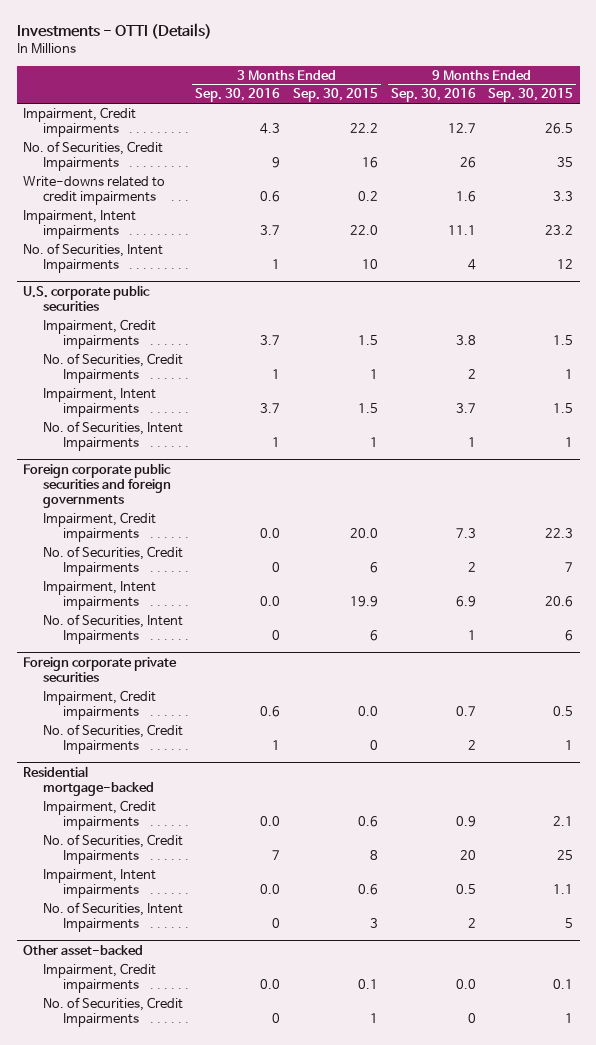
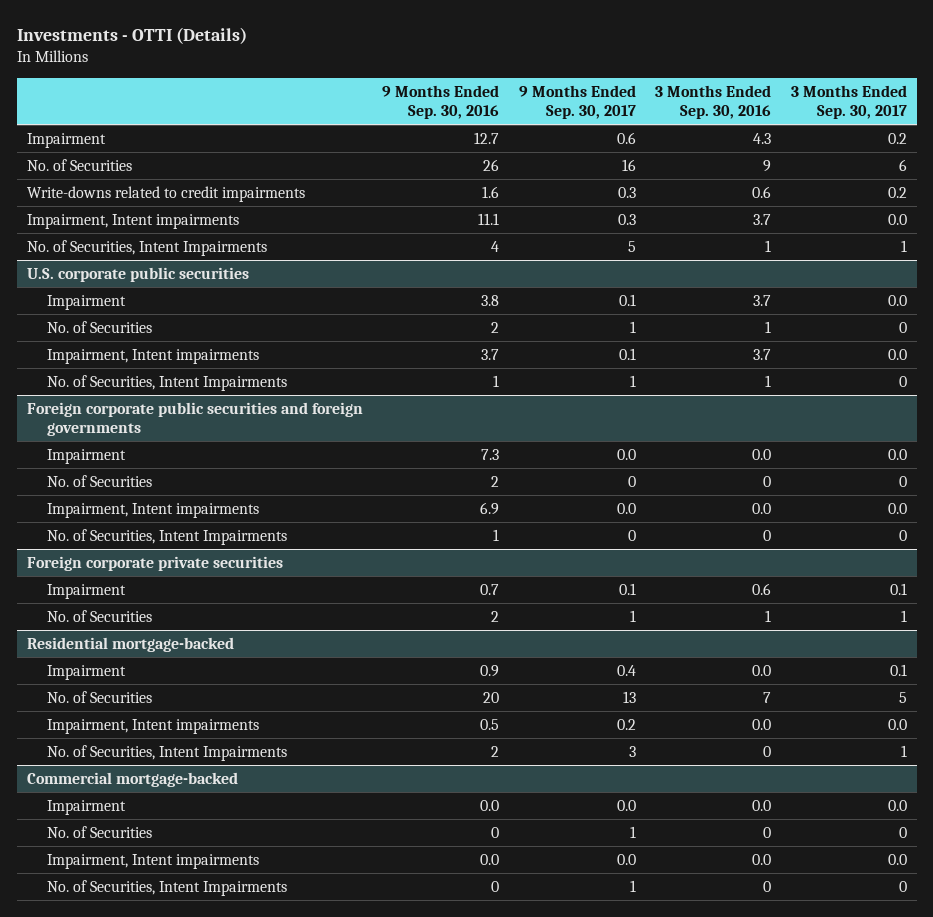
[293,88,379,103] Sep. 30, 2015 -> none
[488,88,574,103] Sep. 30, 2015 -> none
none -> [518,84,636,120] 9 Months Ended Sep. 30, 2017
none -> [790,84,907,120] 3 Months Ended Sep. 30, 2017
[23,106,137,138] Impairment, Credit impairments -> [26,132,106,148] Impairment
[23,140,164,172] No. of Securities, Credit Impairments -> [26,158,132,171] No. of Securities
[42,318,156,350] Impairment, Credit impairments -> [46,294,126,310] Impairment
[42,352,183,384] No. of Securities, Credit Impairments -> [46,320,152,333] No. of Securities
[42,511,156,543] Impairment, Credit impairments -> [46,448,126,464] Impairment
[42,545,183,577] No. of Securities, Credit Impairments -> [46,474,152,487] No. of Securities
[42,689,156,721] Impairment, Credit impairments -> [46,583,126,599] Impairment
[42,723,183,755] No. of Securities, Credit Impairments -> [46,609,152,622] No. of Securities
[42,799,156,831] Impairment, Credit impairments -> [46,664,126,680] Impairment
[42,833,183,865] No. of Securities, Credit Impairments -> [46,690,152,703] No. of Securities
[23,944,144,955] Other asset-backed -> none
none -> [26,771,238,787] Commercial mortgage-backed
[42,962,156,994] Impairment, Credit impairments -> [46,799,126,815] Impairment
[42,996,183,1028] No. of Securities, Credit Impairments -> [46,825,152,838] No. of Securities
none -> [46,853,259,869] Impairment, Intent impairments
none -> [46,879,287,896] No. of Securities, Intent Impairments

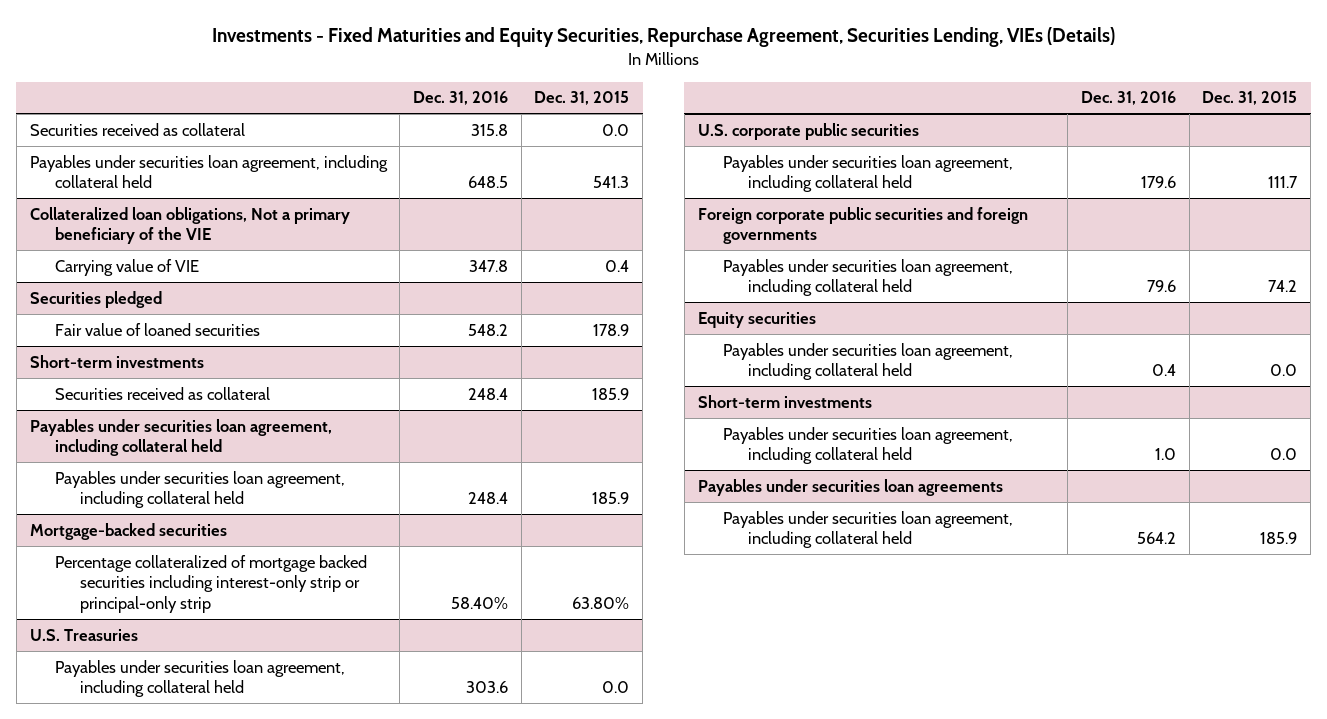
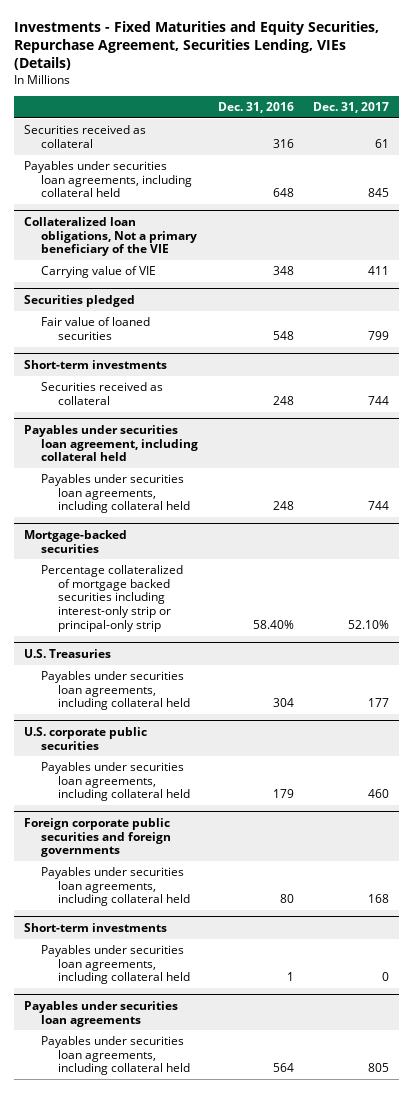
[534,91,630,106] Dec. 31, 2015 -> none
none -> [313,101,390,113] Dec. 31, 2017
[471,123,509,136] 315.8 -> [272,138,294,148] 316
[29,154,388,189] Payables under securities loan agreement, including collateral held -> [24,161,192,198] Payables under securities loan agreements, including collateral held
[468,176,509,189] 648.5 -> [272,188,294,198] 648
[469,259,509,272] 347.8 -> [272,266,294,276] 348
[468,323,509,336] 548.2 -> [272,330,294,340] 548
[468,387,509,400] 248.4 -> [272,395,294,405] 248
[54,470,345,509] Payables under securities loan agreement, including collateral held -> [40,474,190,514] Payables under securities loan agreements, including collateral held
[468,492,509,505] 248.4 -> [272,501,294,511] 248
[54,659,345,698] Payables under securities loan agreement, including collateral held -> [40,671,190,711] Payables under securities loan agreements, including collateral held
[466,681,509,694] 303.6 -> [272,698,294,708] 304
[722,154,1013,193] Payables under securities loan agreement, including collateral held -> [40,762,190,802] Payables under securities loan agreements, including collateral held
[1140,176,1176,189] 179.6 -> [272,789,294,799] 179
[697,311,816,328] Equity securities -> none
[722,342,1013,381] Payables under securities loan agreement, including collateral held -> none
[722,258,1013,297] Payables under securities loan agreement, including collateral held -> [40,867,190,907] Payables under securities loan agreements, including collateral held
[1146,280,1176,293] 79.6 -> [279,894,294,904] 80
[722,426,1013,465] Payables under securities loan agreement, including collateral held -> [40,945,190,985] Payables under securities loan agreements, including collateral held
[1154,448,1176,461] 1.0 -> [286,972,294,982] 1
[722,510,1013,549] Payables under securities loan agreement, including collateral held -> [40,1036,190,1076] Payables under securities loan agreements, including collateral held
[1136,532,1176,545] 564.2 -> [272,1063,294,1073] 564

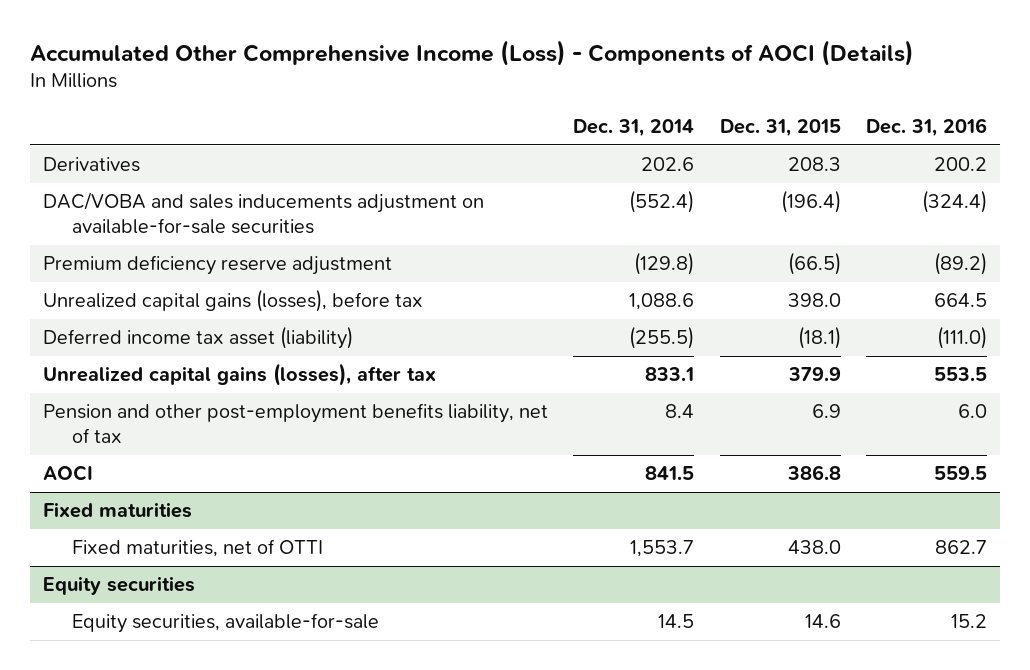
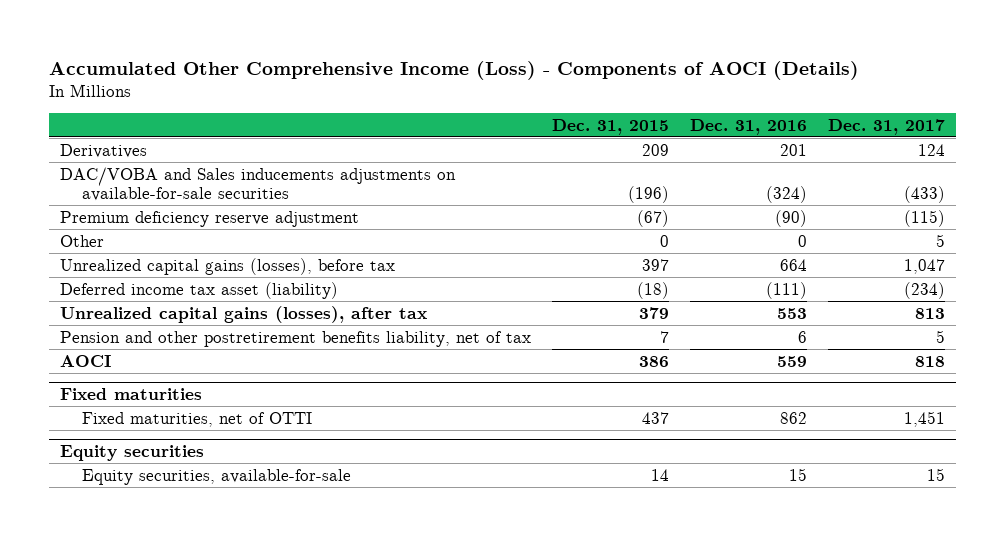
[573,118,695,137] Dec. 31, 2014 -> none
none -> [828,118,946,135] Dec. 31, 2017
[787,157,841,172] 208.3 -> [641,143,669,156] 209
[934,157,988,172] 200.2 -> [779,143,807,156] 201
[42,192,484,235] DAC/VOBA and sales inducements adjustment on available-for-sale securities -> [59,166,456,201] DAC/VOBA and Sales inducements adjustments on available-for-sale securities
[780,190,841,214] (196.4) -> [627,185,669,203] (196)
[922,190,988,214] (324.4) -> [765,185,807,203] (324)
[787,252,841,276] (66.5) -> [636,209,669,227] (67)
[934,252,988,276] (89.2) -> [774,209,807,227] (90)
none -> [59,234,104,247] Other
[787,293,841,308] 398.0 -> [641,258,669,271] 397
[934,293,988,308] 664.5 -> [779,258,807,271] 664
[797,326,841,350] (18.1) -> [636,281,669,299] (18)
[937,326,988,350] (111.0) -> [765,281,807,299] (111)
[787,367,841,382] 379.9 -> [638,306,669,319] 379
[934,367,988,382] 553.5 -> [776,307,807,319] 553
[42,403,548,444] Pension and other post-employment benefits liability, net of tax -> [59,330,531,347] Pension and other postretirement benefits liability, net of tax
[811,404,841,419] 6.9 -> [659,330,669,343] 7
[958,404,988,419] 6.0 -> [797,330,807,343] 6
[786,465,841,481] 386.8 -> [638,355,669,367] 386
[934,466,988,481] 559.5 -> [776,355,807,367] 559
[787,540,841,555] 438.0 -> [641,411,669,424] 437
[935,540,988,555] 862.7 -> [779,411,807,424] 862
[804,614,841,629] 14.6 -> [650,468,669,481] 14
[951,614,988,629] 15.2 -> [788,467,807,481] 15

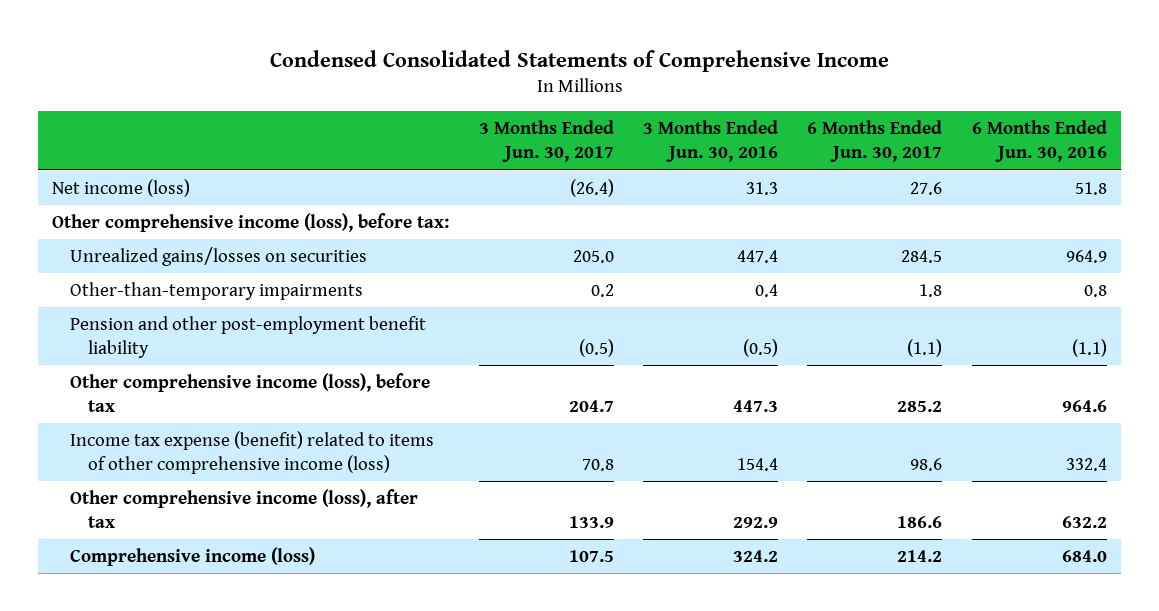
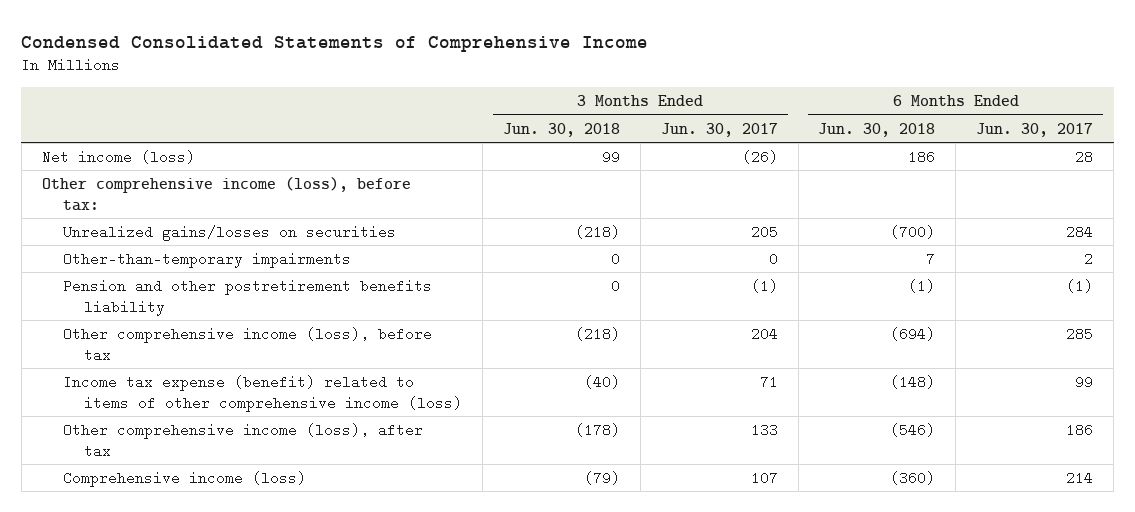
[643,120,779,163] 3 Months Ended Jun. 30, 2016 -> none
[971,120,1107,163] 6 Months Ended Jun. 30, 2016 -> none
none -> [502,122,620,137] Jun. 30, 2018
none -> [818,122,936,137] Jun. 30, 2018
[569,178,614,197] (26.4) -> [741,149,778,164] (26)
[910,181,943,195] 27.6 -> [1075,149,1094,164] 28
[572,249,614,263] 205.0 -> [750,224,778,239] 205
[901,249,943,263] 284.5 -> [1066,224,1094,239] 284
[590,283,614,297] 0.2 -> [768,251,778,266] 0
[919,283,943,297] 1.8 -> [1084,251,1094,266] 2
[70,315,427,359] Pension and other post-employment benefit liability -> [62,278,432,316] Pension and other postretirement benefits liability
[578,339,614,358] (0.5) -> [750,278,778,293] (1)
[907,339,943,358] (1.1) -> [1066,278,1094,293] (1)
[568,400,614,413] 204.7 -> [750,326,778,341] 204
[897,401,943,413] 285.2 -> [1066,326,1094,341] 285
[581,459,614,472] 70.8 -> [759,374,778,389] 71
[910,458,943,472] 98.6 -> [1075,374,1094,389] 99
[568,516,614,529] 133.9 -> [750,422,778,437] 133
[897,516,943,529] 186.6 -> [1066,422,1094,437] 186
[568,549,614,562] 107.5 -> [750,470,778,485] 107
[897,549,943,562] 214.2 -> [1066,470,1094,485] 214

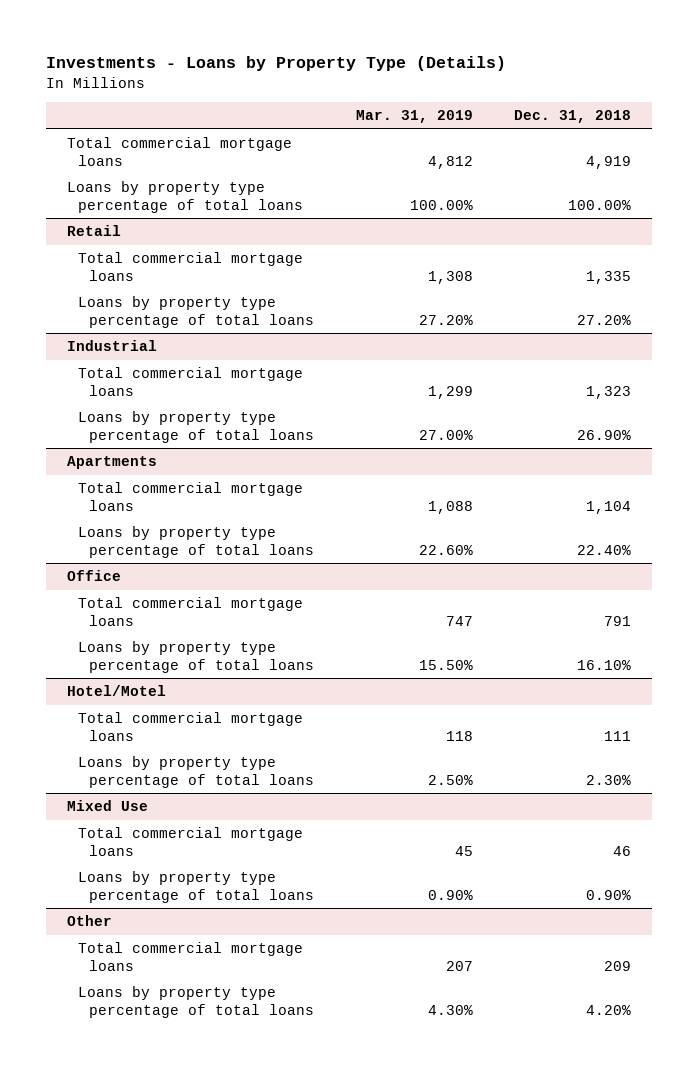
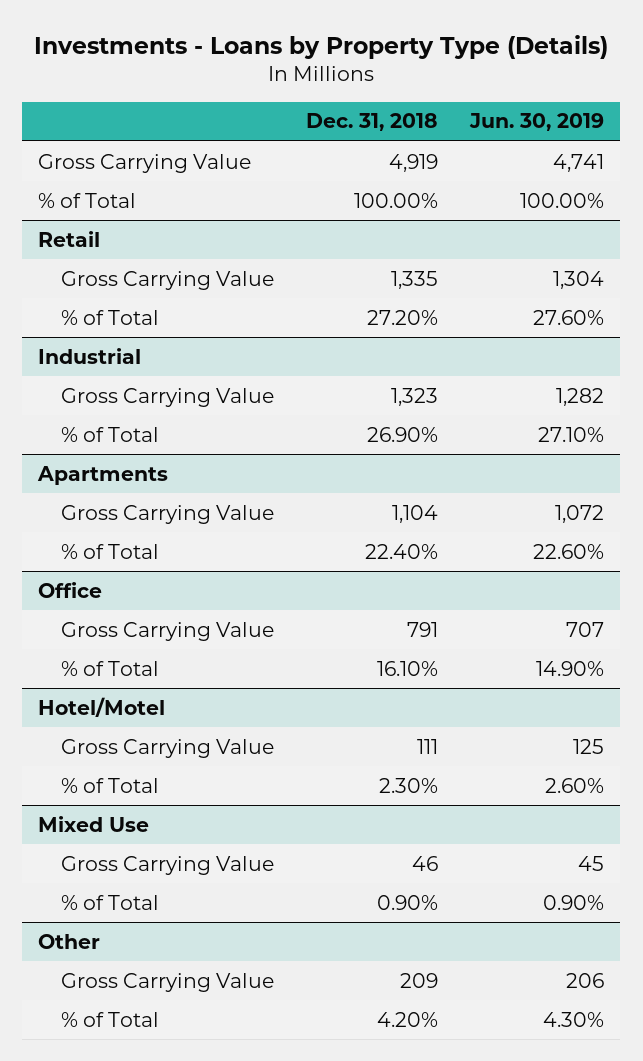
[355,109,473,123] Mar. 31, 2019 -> none
none -> [469,113,605,132] Jun. 30, 2019
[67,137,293,166] Total commercial mortgage loans -> [38,153,252,173] Gross Carrying Value
[67,181,304,213] Loans by property type percentage of total loans -> [38,192,137,208] % of Total
[78,252,304,281] Total commercial mortgage loans -> [61,270,275,290] Gross Carrying Value
[78,296,315,328] Loans by property type percentage of total loans -> [61,309,160,325] % of Total
[78,367,304,396] Total commercial mortgage loans -> [61,387,275,407] Gross Carrying Value
[78,411,315,443] Loans by property type percentage of total loans -> [61,426,160,442] % of Total
[78,482,304,511] Total commercial mortgage loans -> [61,504,275,524] Gross Carrying Value
[78,526,315,558] Loans by property type percentage of total loans -> [61,543,160,559] % of Total
[78,597,304,626] Total commercial mortgage loans -> [61,621,275,641] Gross Carrying Value
[78,641,315,673] Loans by property type percentage of total loans -> [61,660,160,676] % of Total
[78,712,304,741] Total commercial mortgage loans -> [61,738,275,758] Gross Carrying Value
[78,756,315,788] Loans by property type percentage of total loans -> [61,777,160,793] % of Total
[78,827,304,856] Total commercial mortgage loans -> none
none -> [61,855,275,875] Gross Carrying Value
[78,871,315,903] Loans by property type percentage of total loans -> [61,894,160,910] % of Total
[78,942,304,971] Total commercial mortgage loans -> none
none -> [61,972,275,992] Gross Carrying Value
[78,986,315,1018] Loans by property type percentage of total loans -> [61,1011,160,1027] % of Total

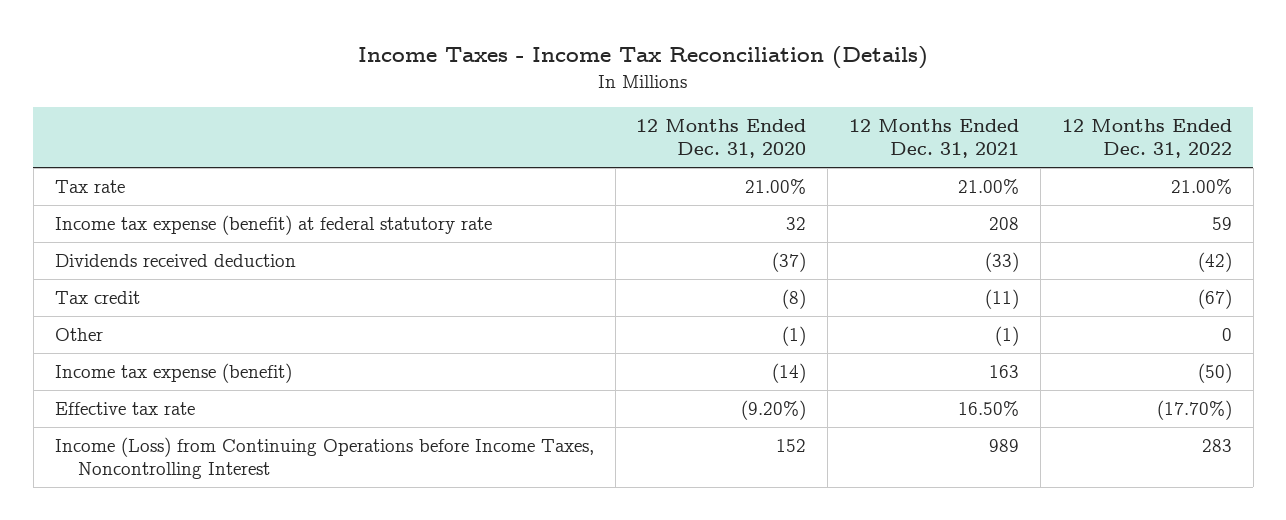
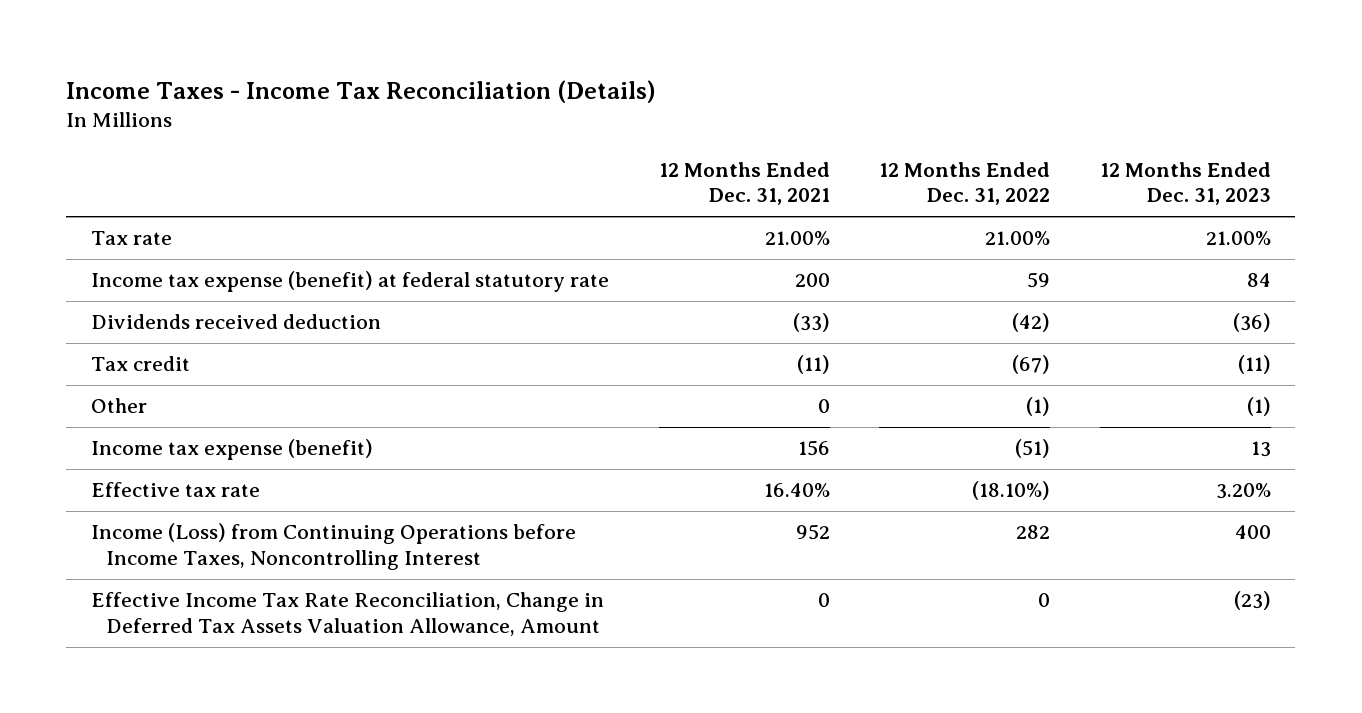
[636,118,807,158] 12 Months Ended Dec. 31, 2020 -> none
none -> [1099,161,1271,206] 12 Months Ended Dec. 31, 2023
[989,217,1020,231] 208 -> [794,273,830,288] 200
[995,326,1020,347] (1) -> [817,399,830,414] 0
[1221,328,1232,342] 0 -> [1026,397,1051,417] (1)
[989,365,1020,379] 163 -> [797,440,830,457] 156
[1197,363,1232,384] (50) -> [1015,439,1051,459] (51)
[958,401,1020,417] 16.50% -> [763,483,830,498] 16.40%
[1156,400,1232,421] (17.70%) -> [972,481,1051,501] (18.10%)
[989,439,1020,453] 989 -> [795,524,830,541] 952
[1201,439,1232,453] 283 -> [1016,525,1051,540] 282
none -> [91,592,605,637] Effective Income Tax Rate Reconciliation, Change in Deferred Tax Assets Valuation Allowance, Amount

